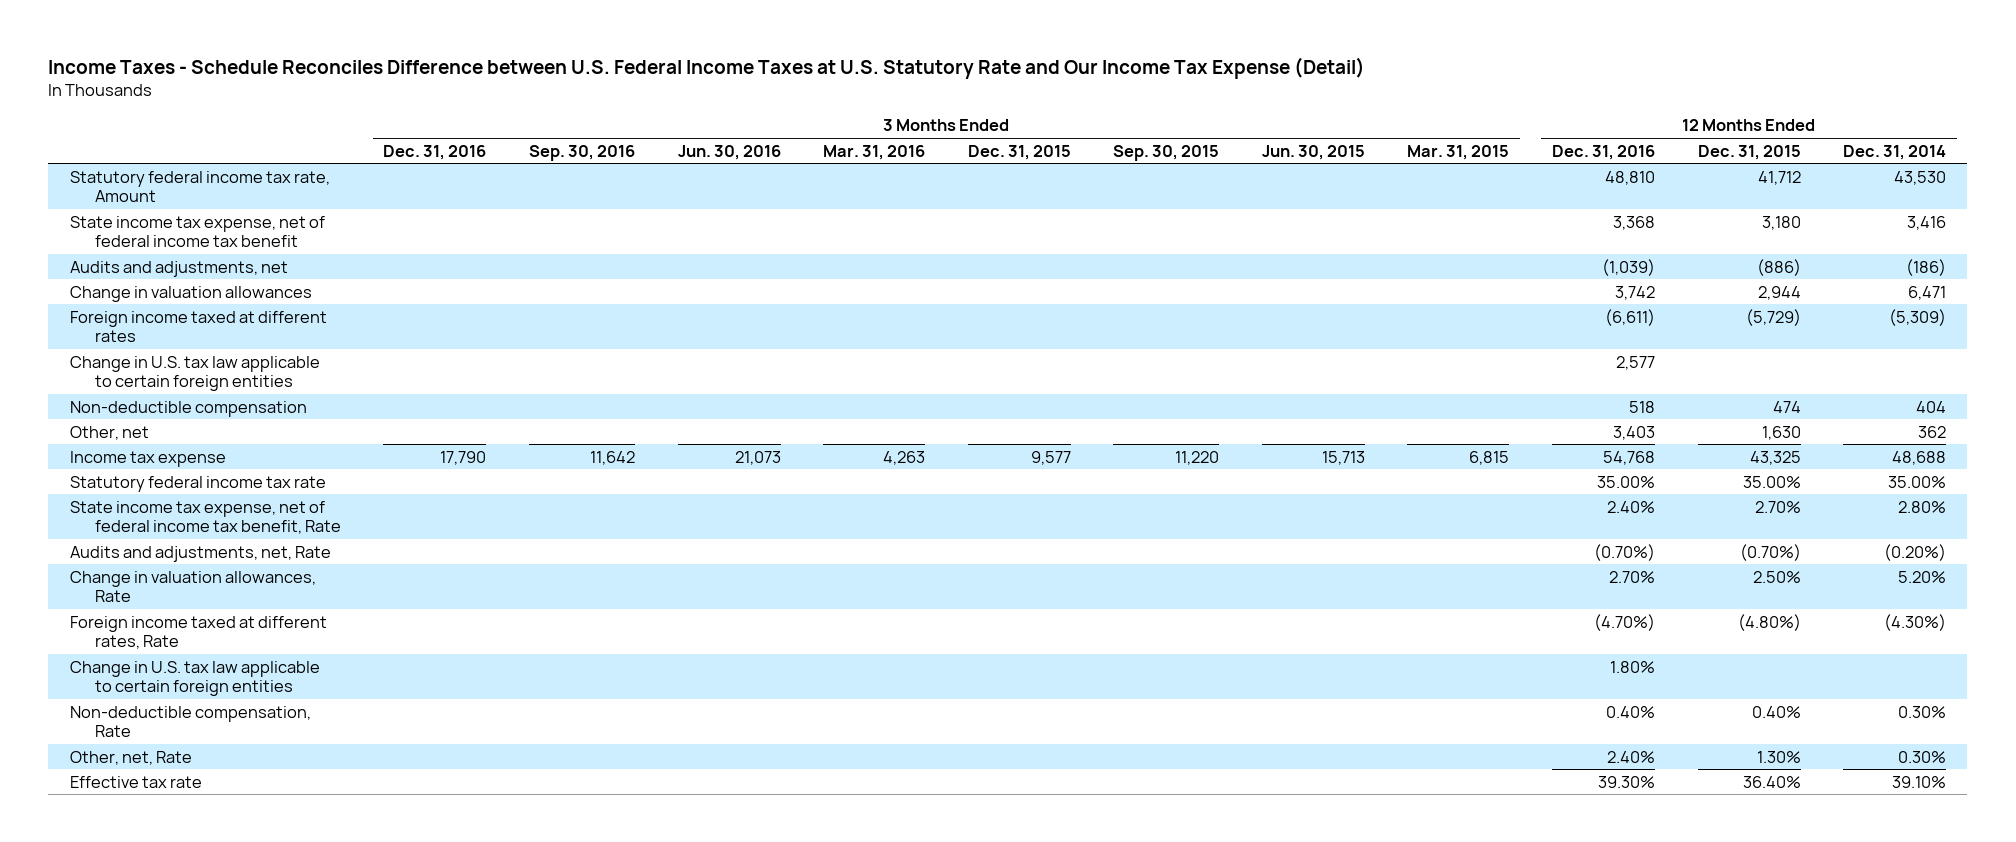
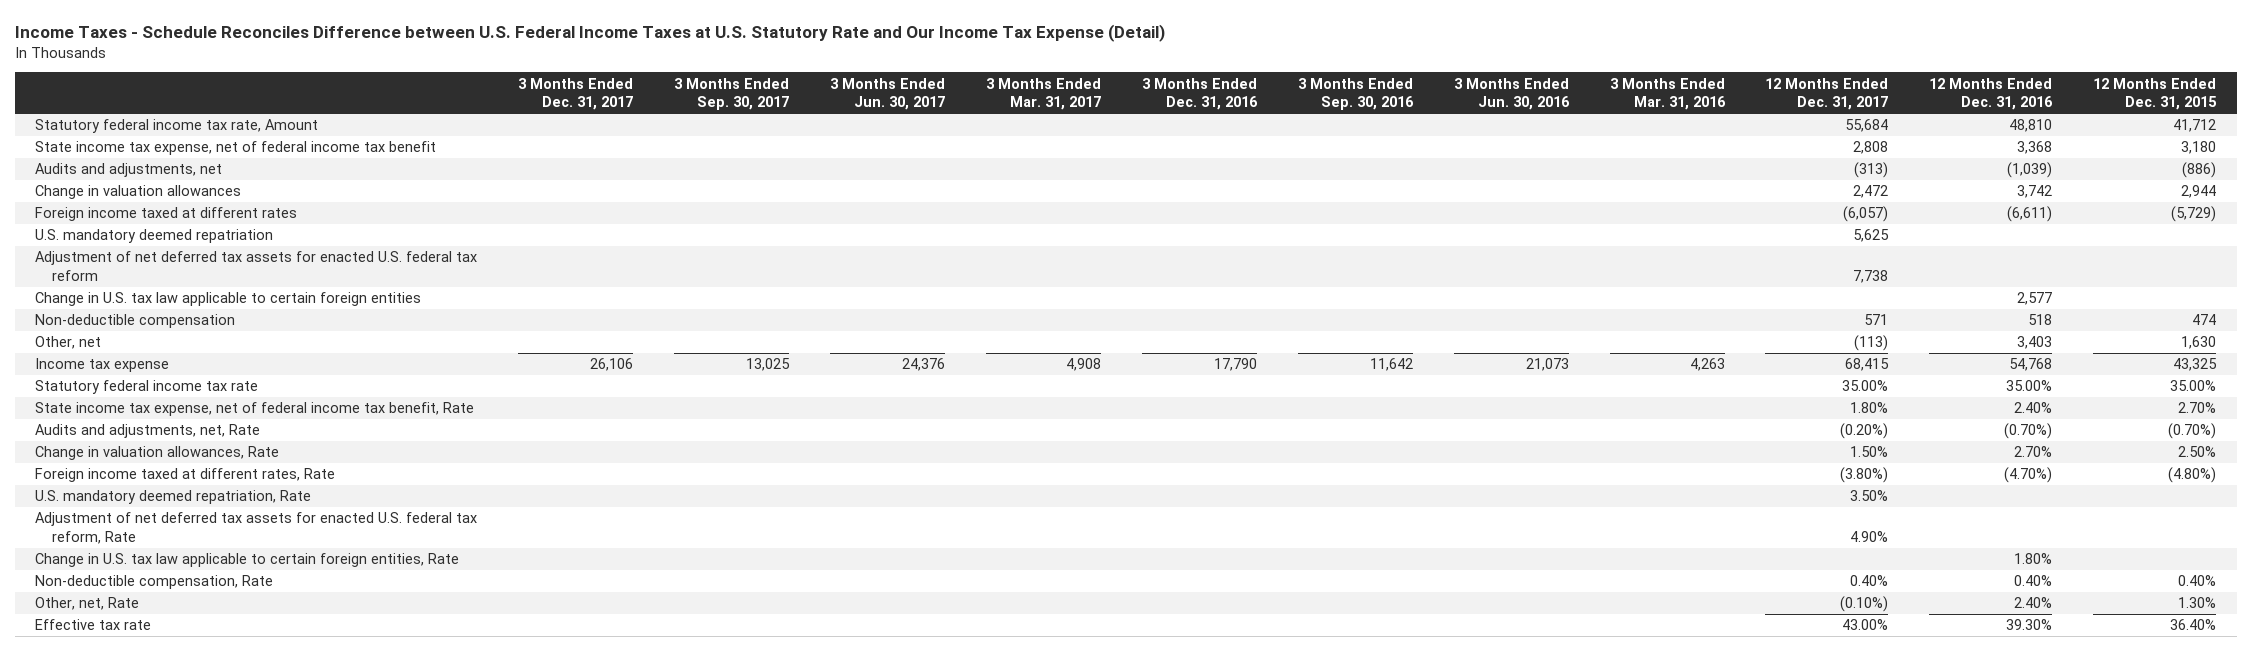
[967,144,1071,160] Dec. 31, 2015 -> none
[1113,144,1220,161] Sep. 30, 2015 -> none
[1261,144,1365,160] Jun. 30, 2015 -> none
[1407,144,1510,160] Mar. 31, 2015 -> none
[1843,144,1947,160] Dec. 31, 2014 -> none
none -> [518,77,634,111] 3 Months Ended Dec. 31, 2017
none -> [674,77,790,111] 3 Months Ended Sep. 30, 2017
none -> [830,77,946,111] 3 Months Ended Jun. 30, 2017
none -> [985,77,1101,111] 3 Months Ended Mar. 31, 2017
none -> [1765,77,1889,111] 12 Months Ended Dec. 31, 2017
none -> [35,229,274,244] U.S. mandatory deemed repatriation
none -> [35,251,478,282] Adjustment of net deferred tax assets for enacted U.S. federal tax reform
none -> [35,490,312,505] U.S. mandatory deemed repatriation, Rate
none -> [35,512,478,545] Adjustment of net deferred tax assets for enacted U.S. federal tax reform, Rate
[69,660,320,697] Change in U.S. tax law applicable to certain foreign entities -> [35,553,460,568] Change in U.S. tax law applicable to certain foreign entities, Rate

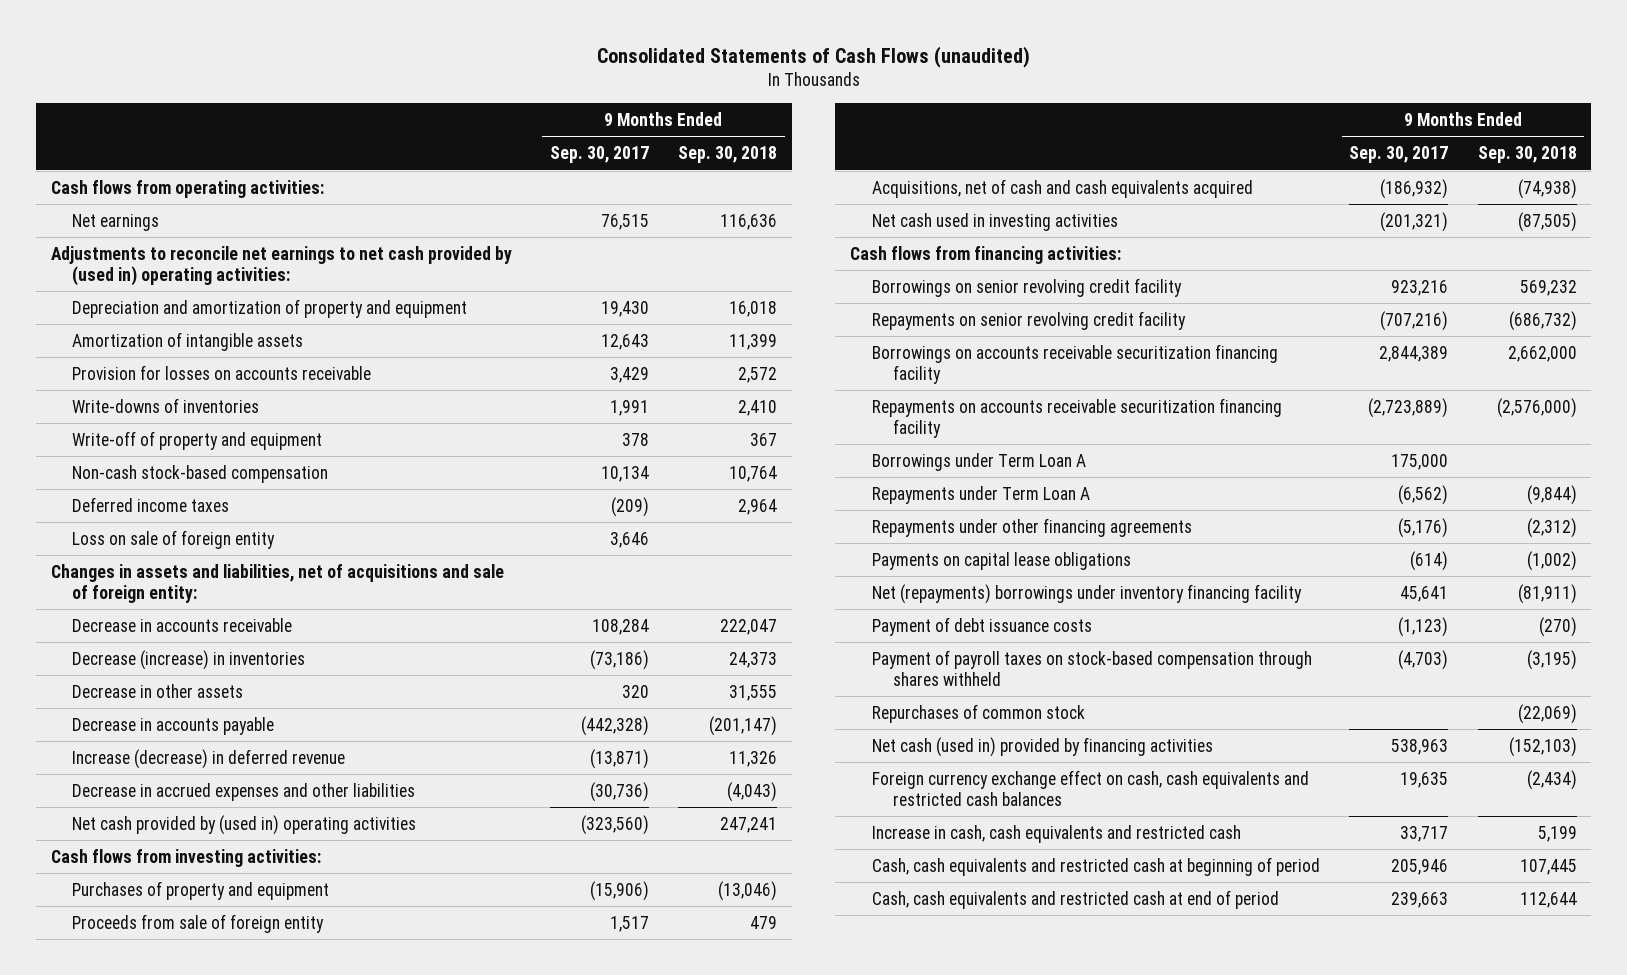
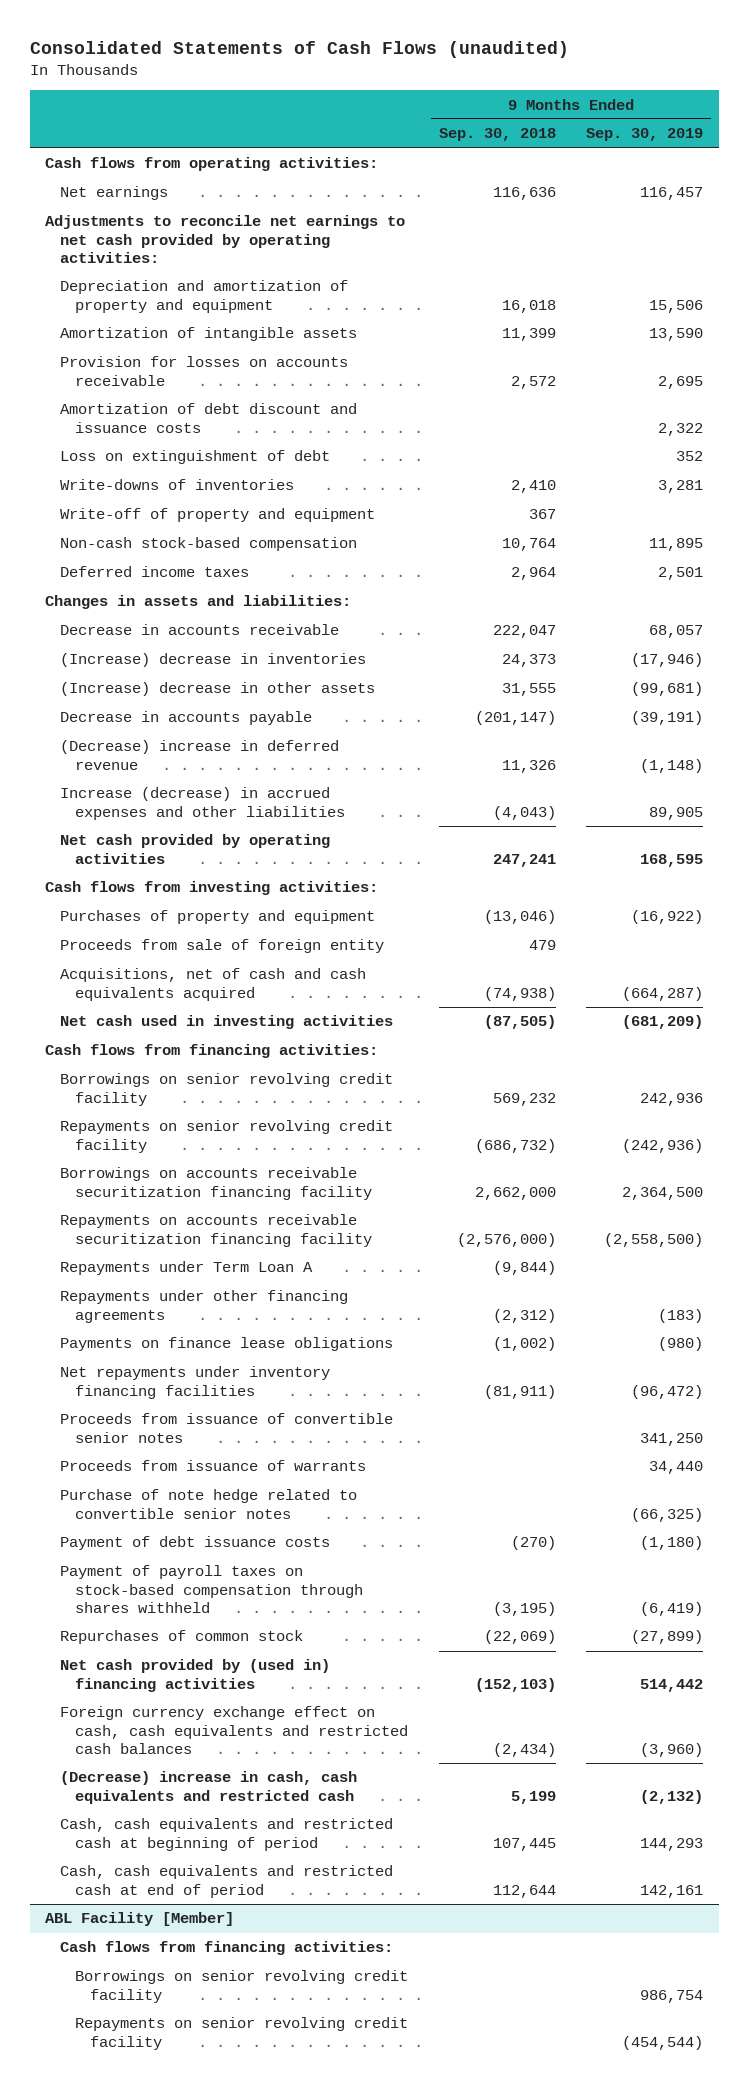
[549,146,649,164] Sep. 30, 2017 -> none
none -> [586,128,704,142] Sep. 30, 2019
[50,245,512,286] Adjustments to reconcile net earnings to net cash provided by (used in) operating activities: -> [45,215,406,264] Adjustments to reconcile net earnings to net cash provided by operating activities:
none -> [60,403,358,433] Amortization of debt discount and issuance costs
none -> [60,450,331,465] Loss on extinguishment of debt
[72,529,276,549] Loss on sale of foreign entity -> none
[50,563,504,603] Changes in assets and liabilities, net of acquisitions and sale of foreign entity: -> [45,595,352,610] Changes in assets and liabilities:
[72,649,306,670] Decrease (increase) in inventories -> [60,653,367,668] (Increase) decrease in inventories
[72,683,244,698] Decrease in other assets -> [60,682,376,697] (Increase) decrease in other assets
[72,748,346,769] Increase (decrease) in deferred revenue -> [60,740,340,770] (Decrease) increase in deferred revenue
[72,782,416,801] Decrease in accrued expenses and other liabilities -> [60,787,346,820] Increase (decrease) in accrued expenses and other liabilities
[72,814,417,835] Net cash provided by (used in) operating activities -> [60,834,331,864] Net cash provided by operating activities
[871,452,1086,471] Borrowings under Term Loan A -> none
[871,551,1131,570] Payments on capital lease obligations -> [60,1337,394,1352] Payments on finance lease obligations
[871,583,1302,604] Net (repayments) borrowings under inventory financing facility -> [60,1366,331,1399] Net repayments under inventory financing facilities
none -> [60,1413,394,1443] Proceeds from issuance of convertible senior notes
none -> [60,1460,367,1472] Proceeds from issuance of warrants
none -> [60,1489,358,1519] Purchase of note hedge related to convertible senior notes
[871,736,1213,757] Net cash (used in) provided by financing activities -> [60,1659,331,1692] Net cash provided by (used in) financing activities
[871,824,1241,843] Increase in cash, cash equivalents and restricted cash -> [60,1771,358,1804] (Decrease) increase in cash, cash equivalents and restricted cash
none -> [45,1912,235,1927] ABL Facility [Member]
none -> [60,1941,394,1956] Cash flows from financing activities:
none -> [75,1970,409,2003] Borrowings on senior revolving credit facility
none -> [75,2017,409,2050] Repayments on senior revolving credit facility

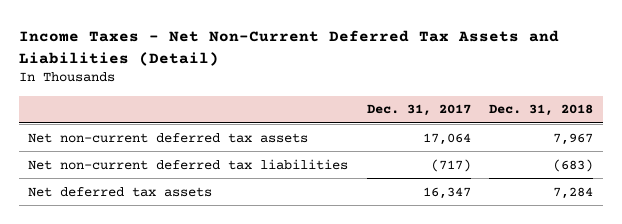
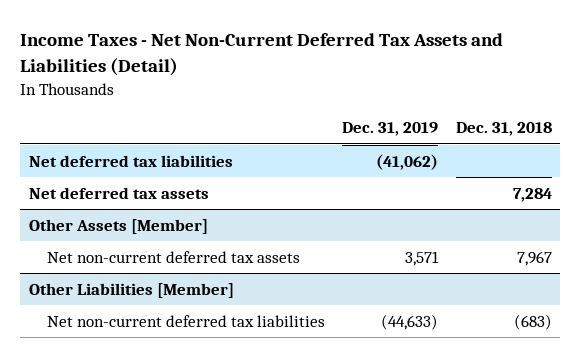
[366,104,471,117] Dec. 31, 2017 -> none
none -> [342,122,439,137] Dec. 31, 2019
none -> [28,154,233,167] Net deferred tax liabilities
[28,186,213,197] Net deferred tax assets -> [28,186,209,199] Net deferred tax assets
none -> [28,218,208,234] Other Assets [Member]
none -> [28,282,234,298] Other Liabilities [Member]

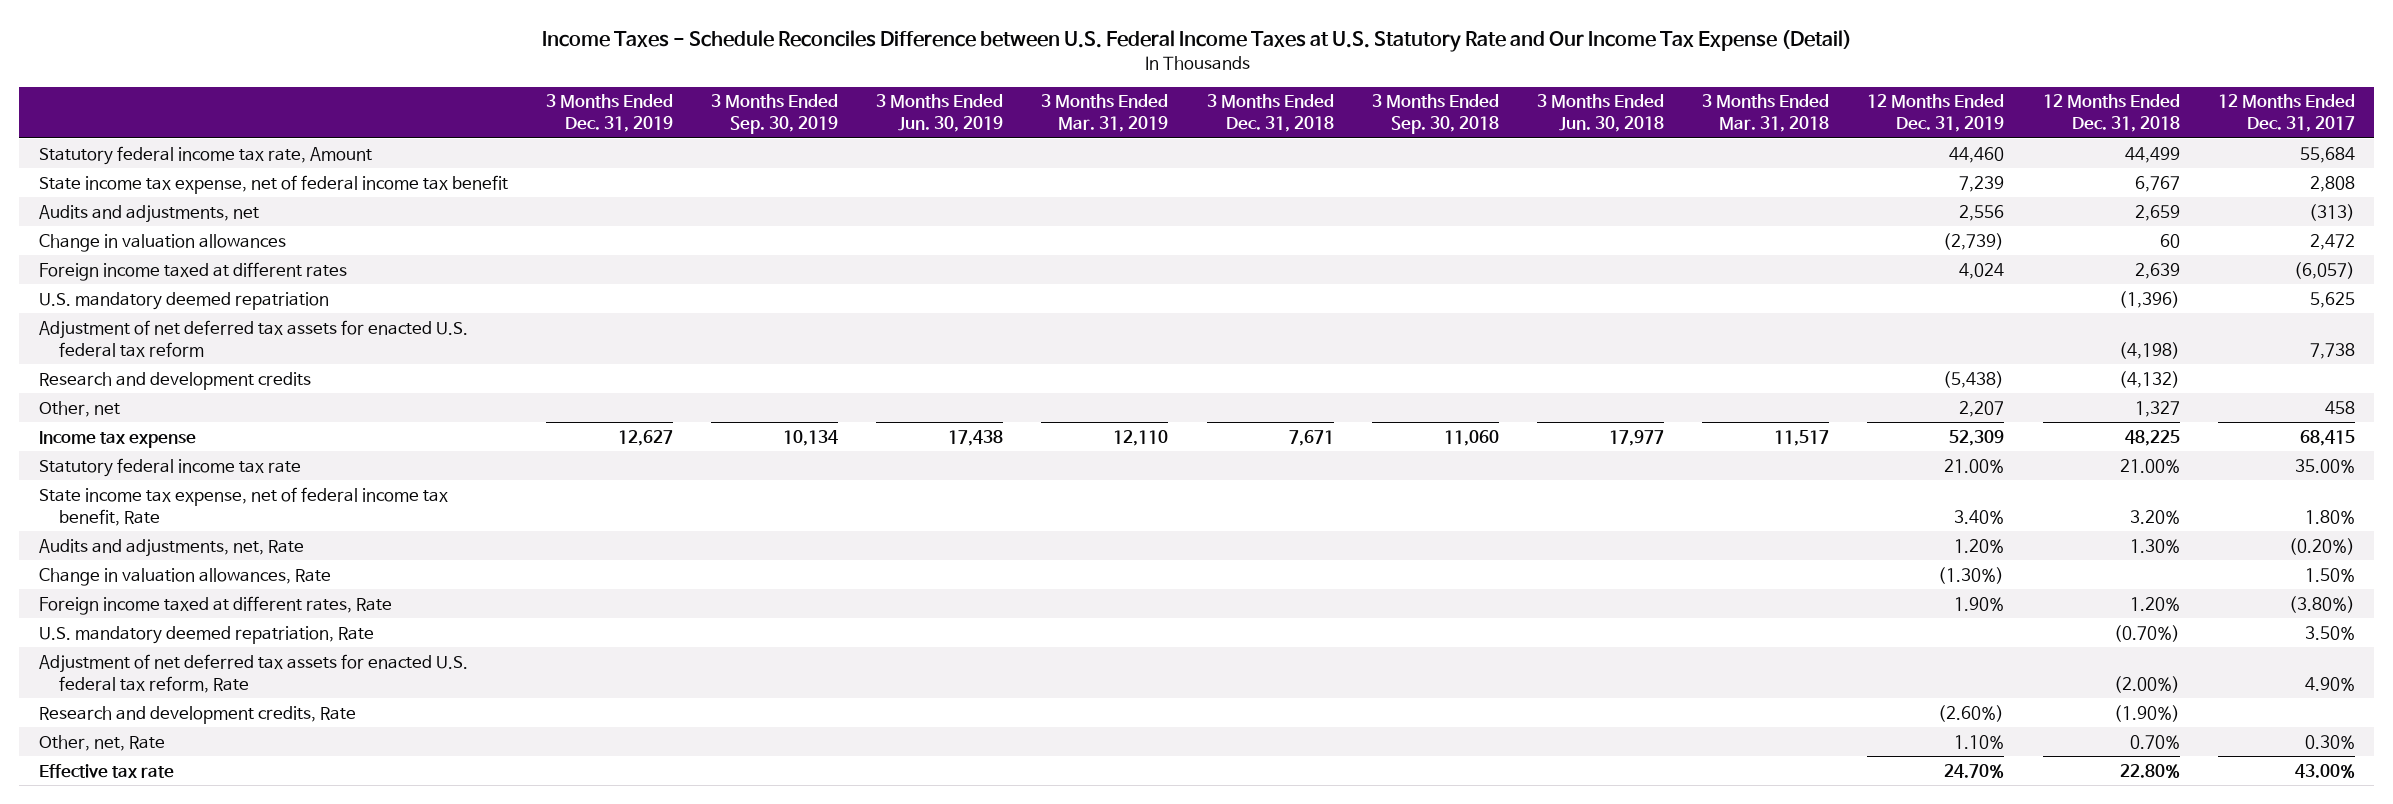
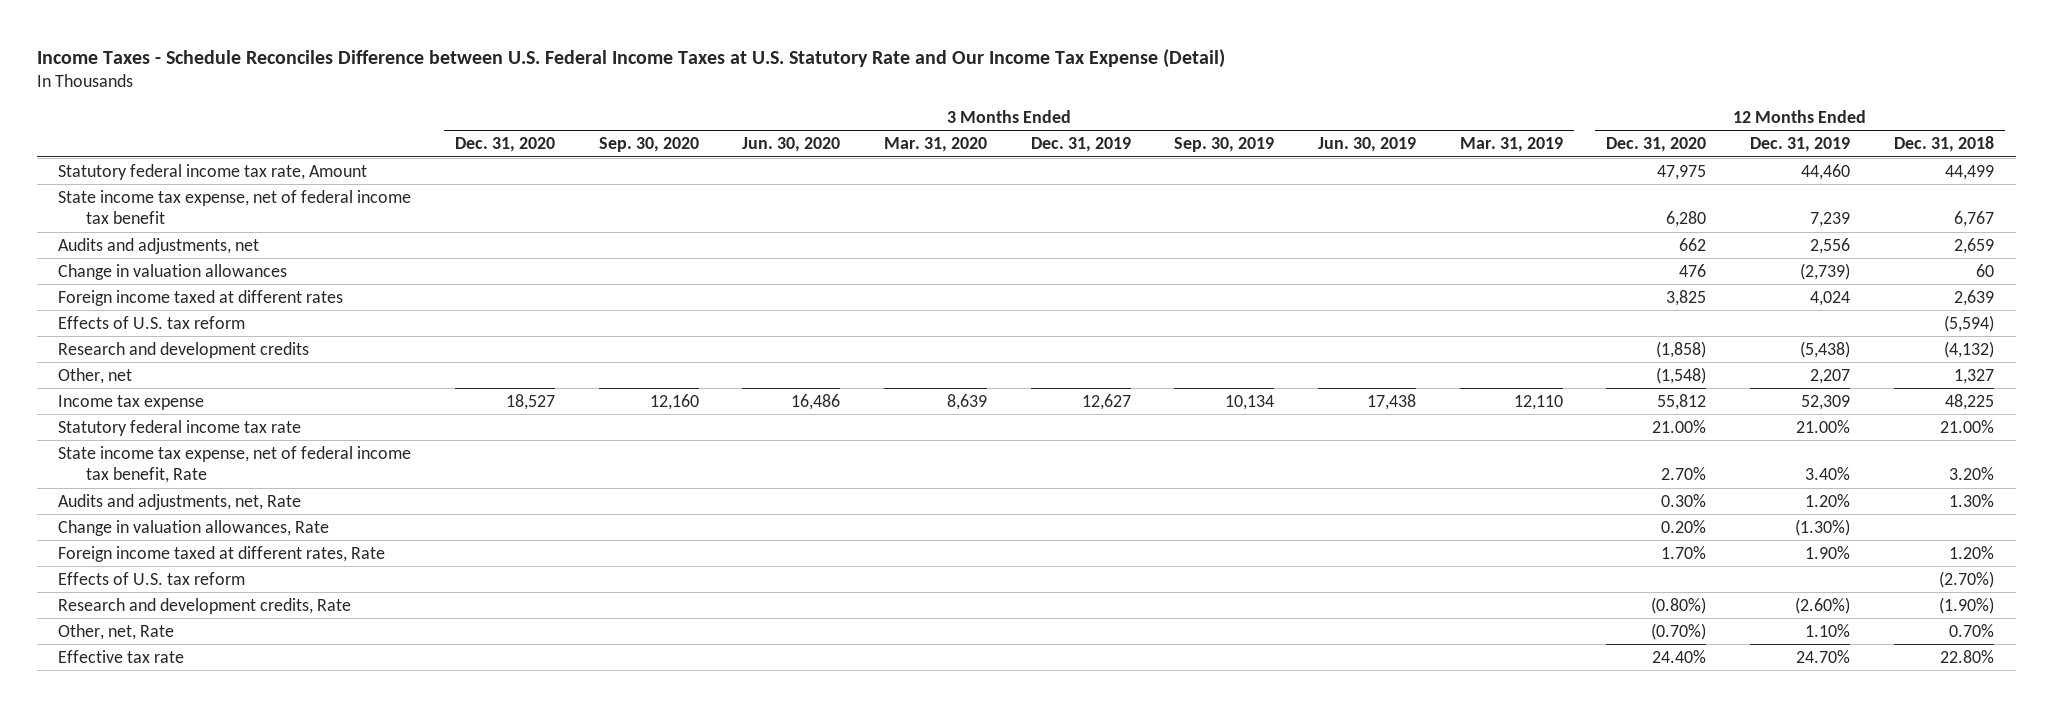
[1206,94,1334,133] 3 Months Ended Dec. 31, 2018 -> none
[1371,94,1499,135] 3 Months Ended Sep. 30, 2018 -> none
[1537,94,1665,133] 3 Months Ended Jun. 30, 2018 -> none
[1702,94,1830,133] 3 Months Ended Mar. 31, 2018 -> none
[2217,94,2355,133] 12 Months Ended Dec. 31, 2017 -> none
none -> [455,137,556,153] Dec. 31, 2020
none -> [598,137,699,153] Sep. 30, 2020
none -> [742,137,841,153] Jun. 30, 2020
none -> [884,137,988,153] Mar. 31, 2020
none -> [1606,137,1707,153] Dec. 31, 2020
[38,291,329,310] U.S. mandatory deemed repatriation -> none
[38,319,468,357] Adjustment of net deferred tax assets for enacted U.S. federal tax reform -> none
none -> [58,315,246,329] Effects of U.S. tax reform
[38,625,374,644] U.S. mandatory deemed repatriation, Rate -> none
[38,653,468,693] Adjustment of net deferred tax assets for enacted U.S. federal tax reform, Rate -> none
none -> [58,571,246,585] Effects of U.S. tax reform

